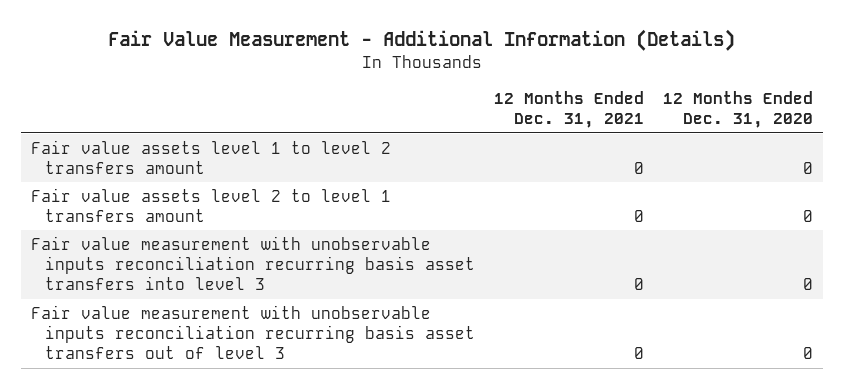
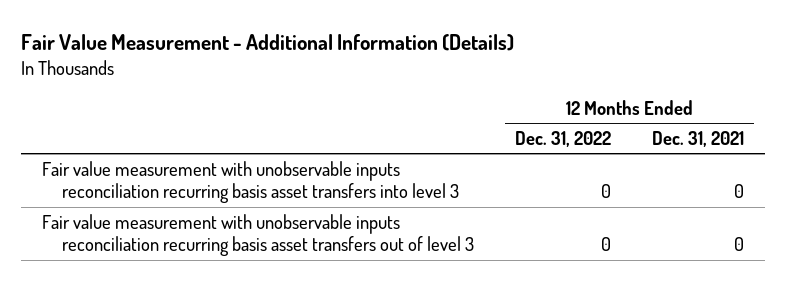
[662,90,813,129] 12 Months Ended Dec. 31, 2020 -> none
none -> [515,131,612,148] Dec. 31, 2022
[31,139,392,174] Fair value assets level 1 to level 2 transfers amount -> none
[31,187,392,222] Fair value assets level 2 to level 1 transfers amount -> none

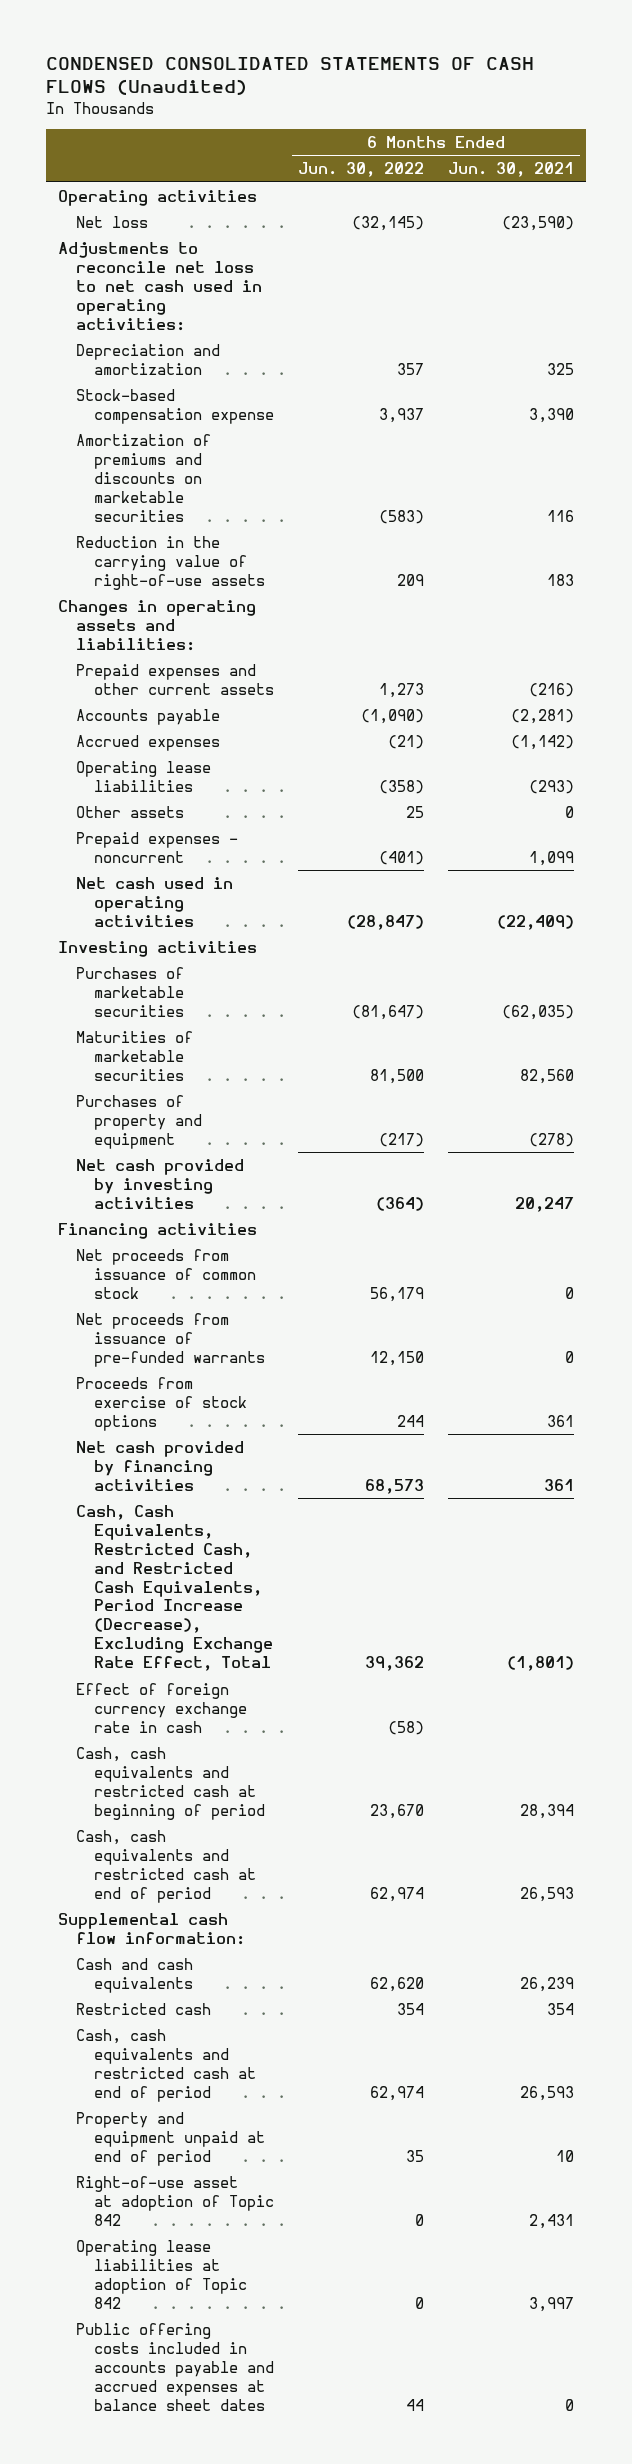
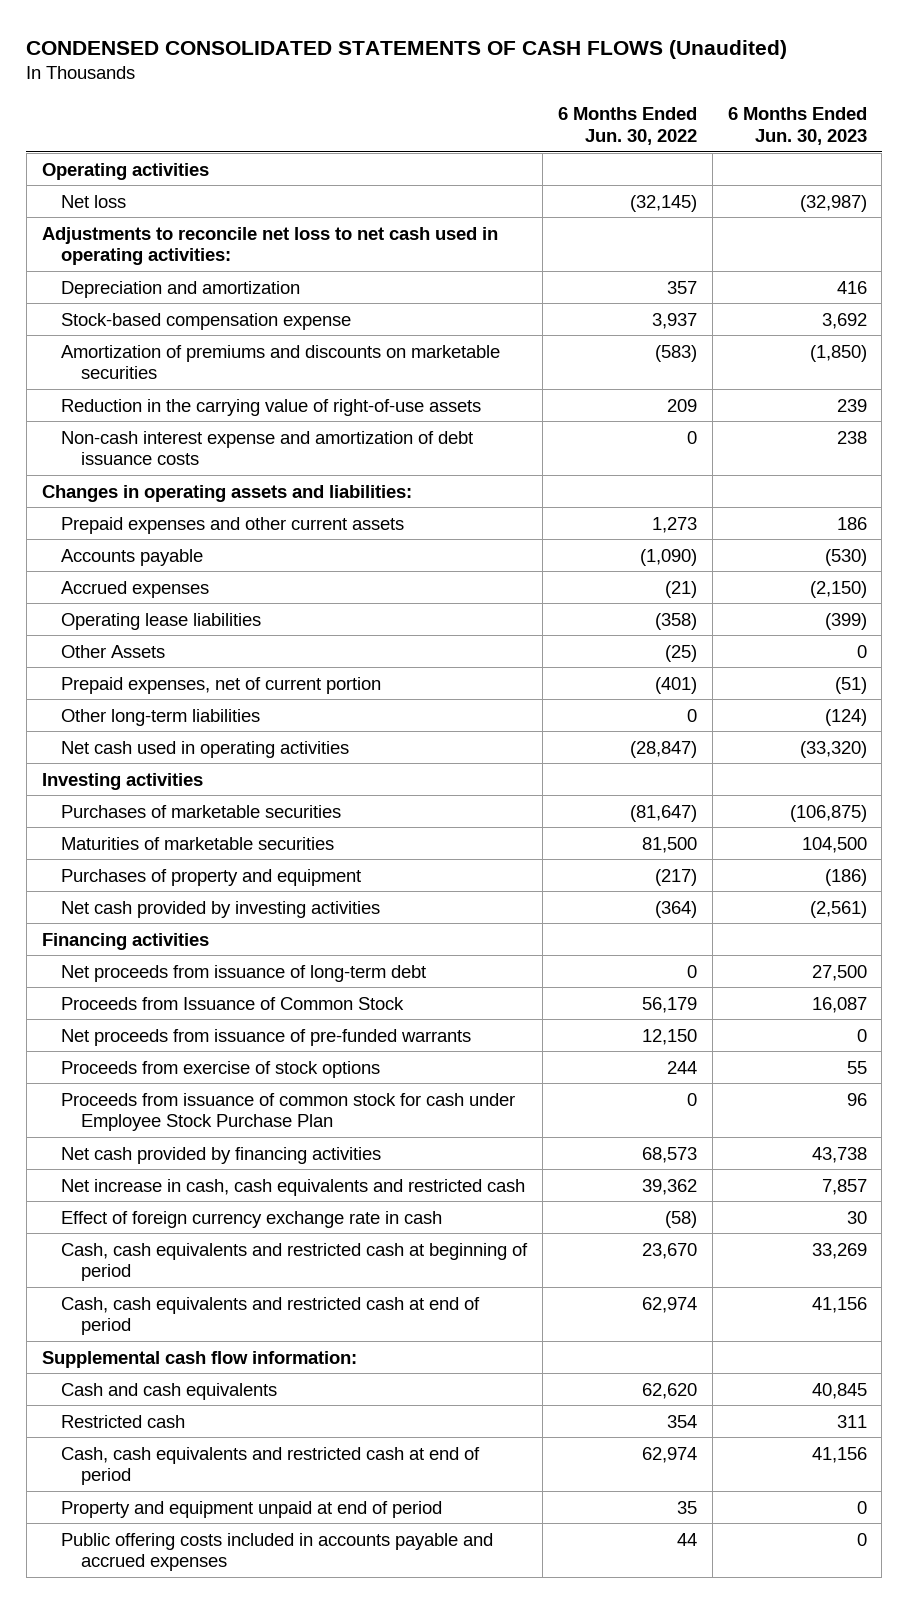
[447,162,574,178] Jun. 30, 2021 -> none
none -> [727,107,867,145] 6 Months Ended Jun. 30, 2023
none -> [61,430,474,466] Non-cash interest expense and amortization of debt issuance costs
[76,805,185,818] Other assets -> [61,644,166,658] Other Assets
[405,805,424,818] 25 -> [664,644,697,662] (25)
[76,831,239,863] Prepaid expenses - noncurrent -> [61,676,382,694] Prepaid expenses, net of current portion
none -> [61,708,261,726] Other long-term liabilities
none -> [61,964,427,982] Net proceeds from issuance of long-term debt
[76,1248,256,1299] Net proceeds from issuance of common stock -> [61,996,405,1010] Proceeds from Issuance of Common Stock
none -> [61,1092,516,1132] Proceeds from issuance of common stock for cash under Employee Stock Purchase Plan
[76,1504,273,1672] Cash, Cash Equivalents, Restricted Cash, and Restricted Cash Equivalents, Period Increase (Decrease), Excluding Exchange Rate Effect, Total -> [61,1178,526,1196] Net increase in cash, cash equivalents and restricted cash
[76,2175,274,2226] Right-of-use asset at adoption of Topic 842 -> none
[76,2239,247,2309] Operating lease liabilities at adoption of Topic 842 -> none
[76,2322,274,2411] Public offering costs included in accounts payable and accrued expenses at balance sheet dates -> [61,1532,494,1572] Public offering costs included in accounts payable and accrued expenses

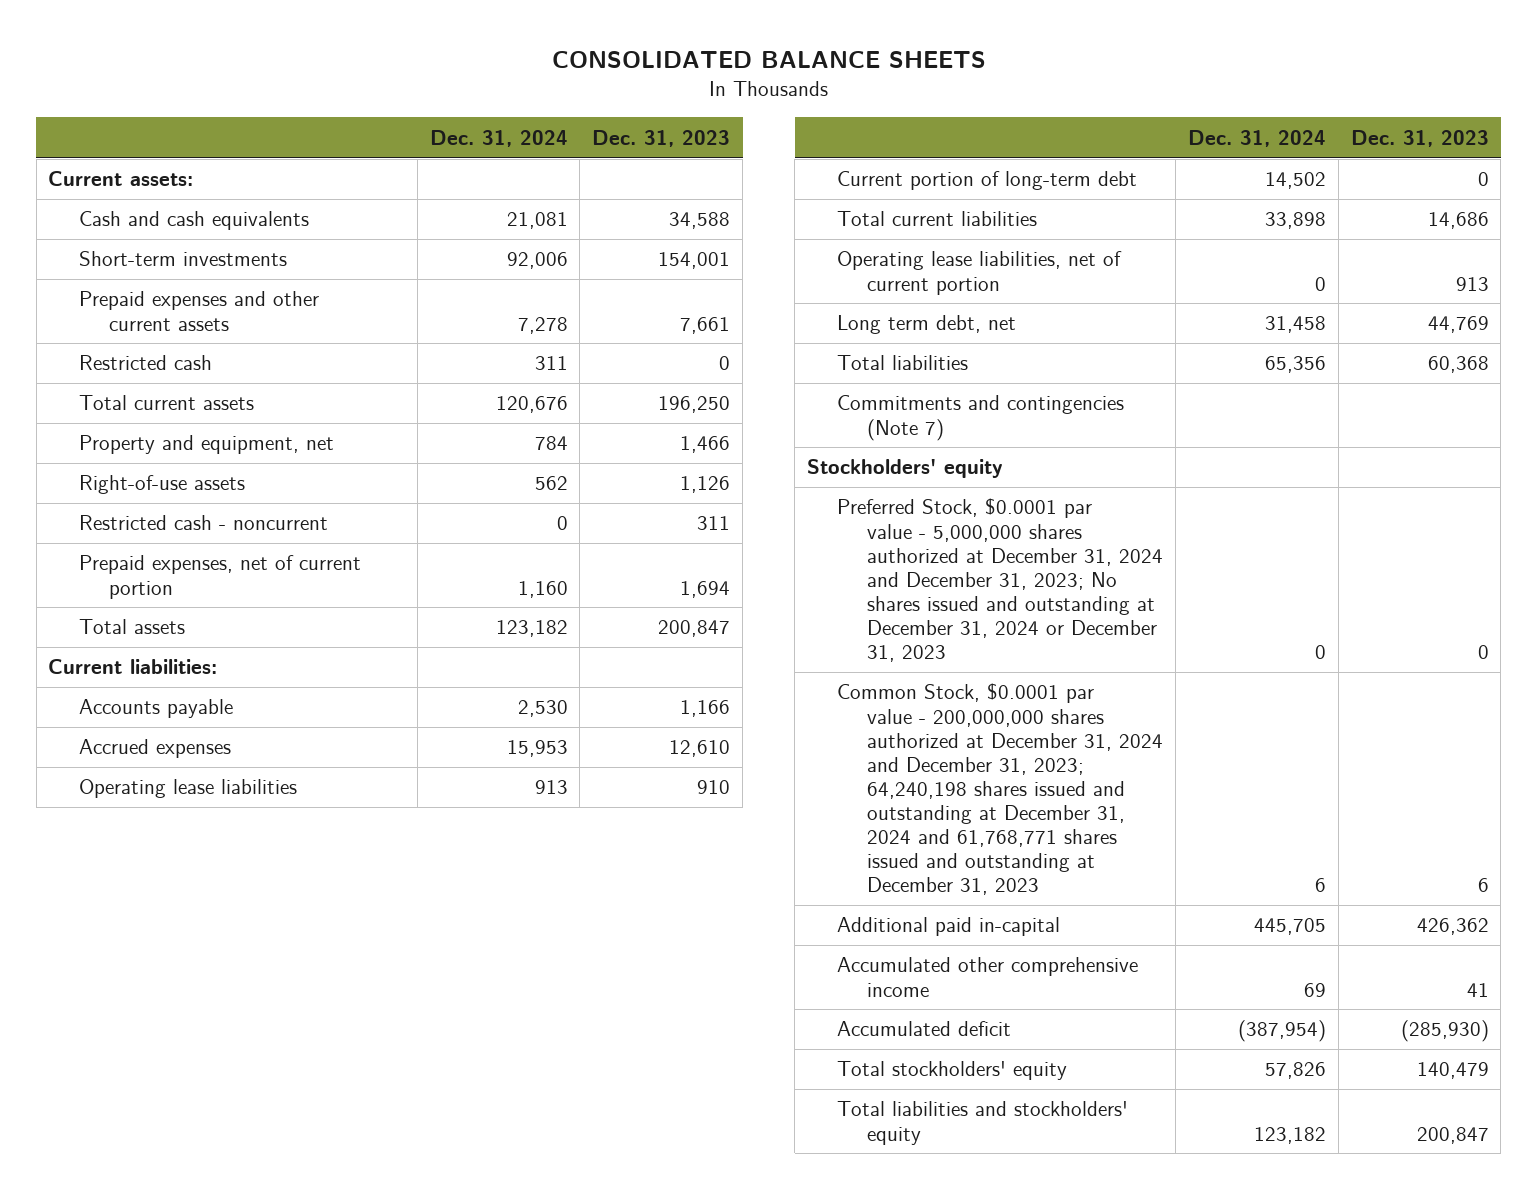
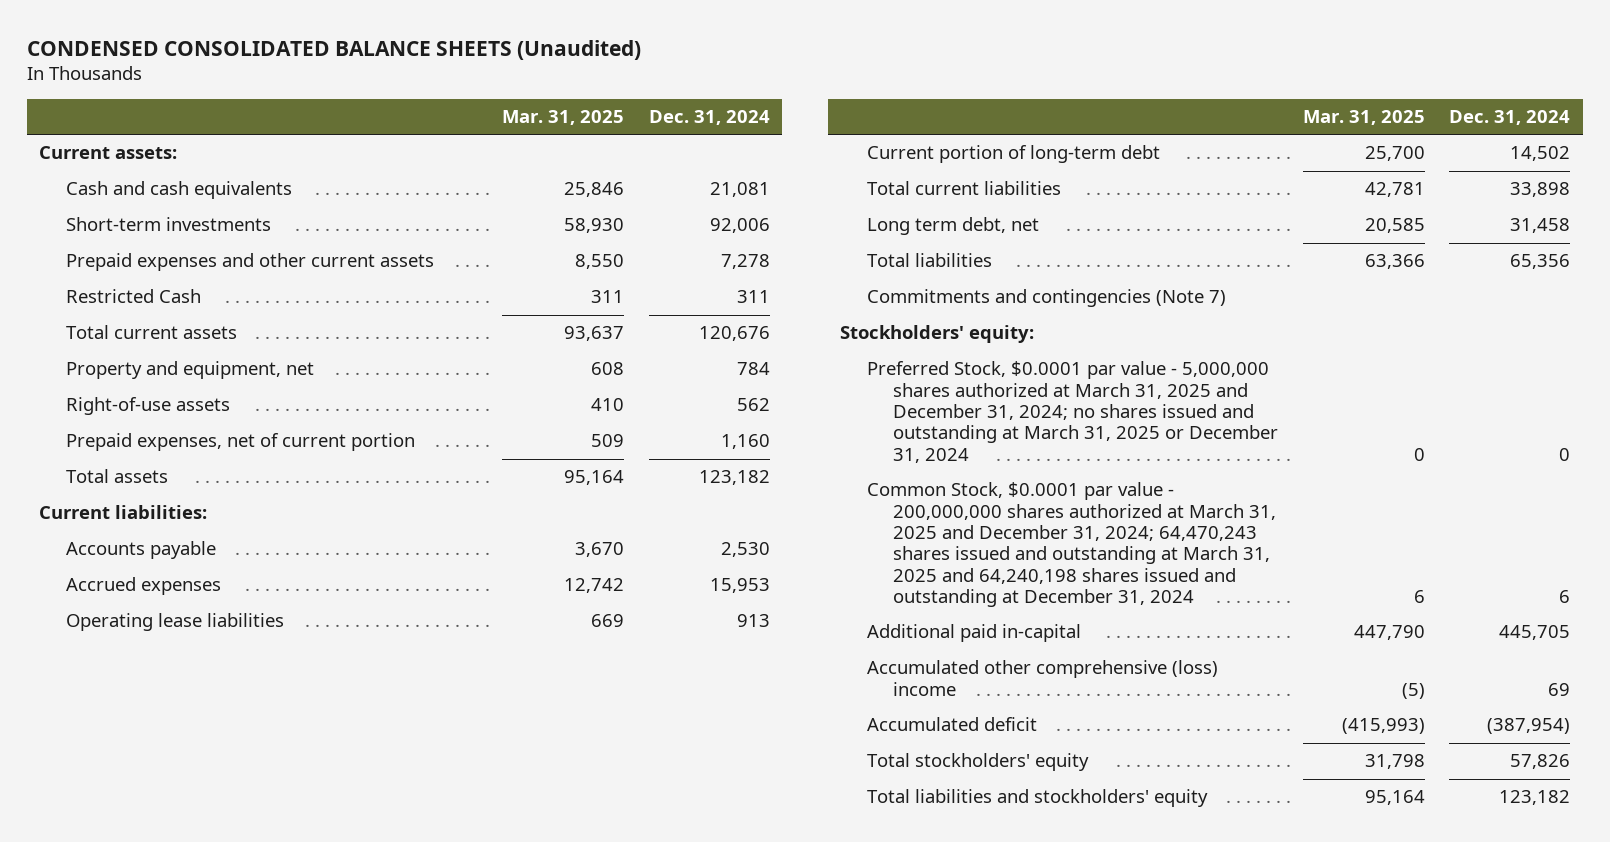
[551,51,986,69] CONSOLIDATED BALANCE SHEETS -> [27,39,642,60] CONDENSED CONSOLIDATED BALANCE SHEETS (Unaudited)
[592,129,731,147] Dec. 31, 2023 -> none
none -> [502,110,625,126] Mar. 31, 2025
[78,355,212,371] Restricted cash -> [66,289,202,304] Restricted Cash
[78,515,328,531] Restricted cash - noncurrent -> none
[837,251,1123,295] Operating lease liabilities, net of current portion -> none
[806,459,1003,479] Stockholders' equity -> [840,325,1035,344] Stockholders' equity:
[837,498,1164,662] Preferred Stock, $0.0001 par value - 5,000,000 shares authorized at December 31, 2024 and December 31, 2023; No shares issued and outstanding at December 31, 2024 or December 31, 2023 -> [866,361,1279,463] Preferred Stock, $0.0001 par value - 5,000,000 shares authorized at March 31, 2025 and December 31, 2024; no shares issued and outstanding at March 31, 2025 or December 31, 2024
[837,683,1164,895] Common Stock, $0.0001 par value - 200,000,000 shares authorized at December 31, 2024 and December 31, 2023; 64,240,198 shares issued and outstanding at December 31, 2024 and 61,768,771 shares issued and outstanding at December 31, 2023 -> [866,482,1277,608] Common Stock, $0.0001 par value - 200,000,000 shares authorized at March 31, 2025 and December 31, 2024; 64,470,243 shares issued and outstanding at March 31, 2025 and 64,240,198 shares issued and outstanding at December 31, 2024
[837,957,1139,997] Accumulated other comprehensive income -> [866,660,1218,696] Accumulated other comprehensive (loss) income

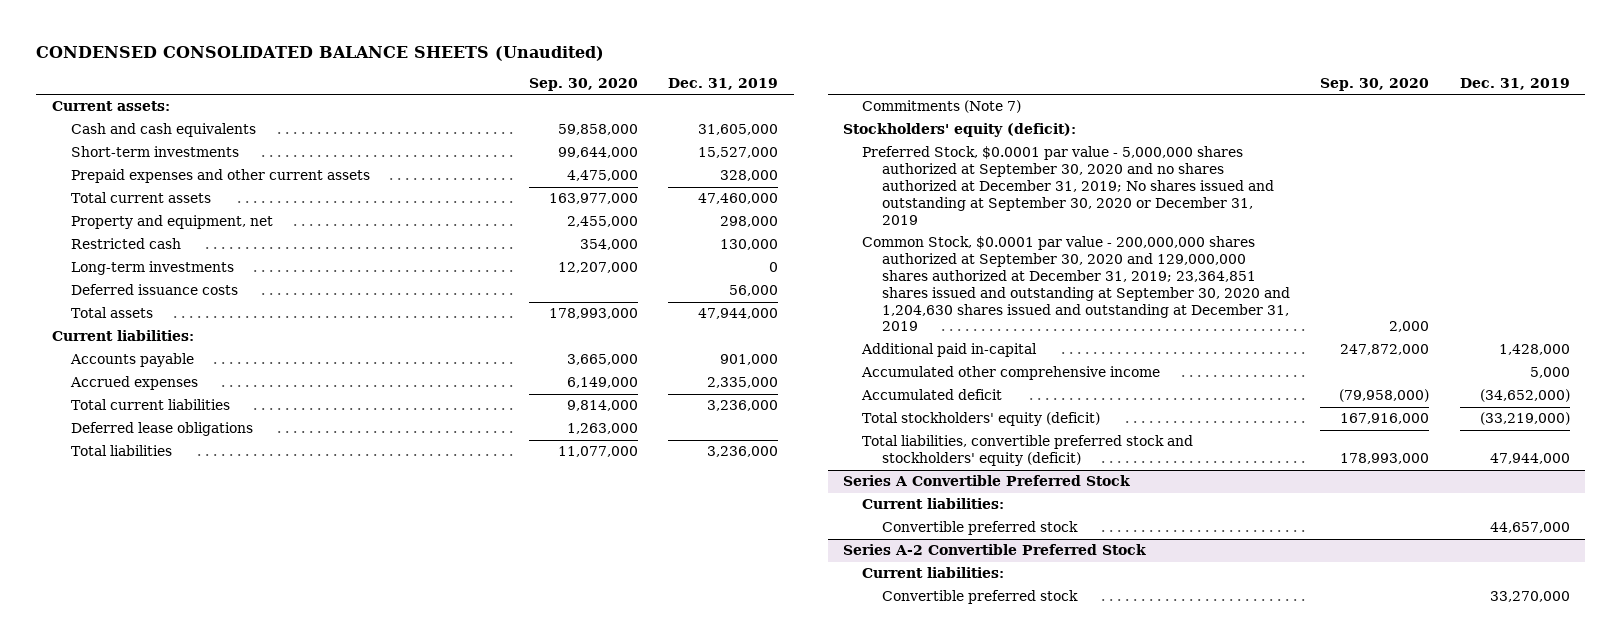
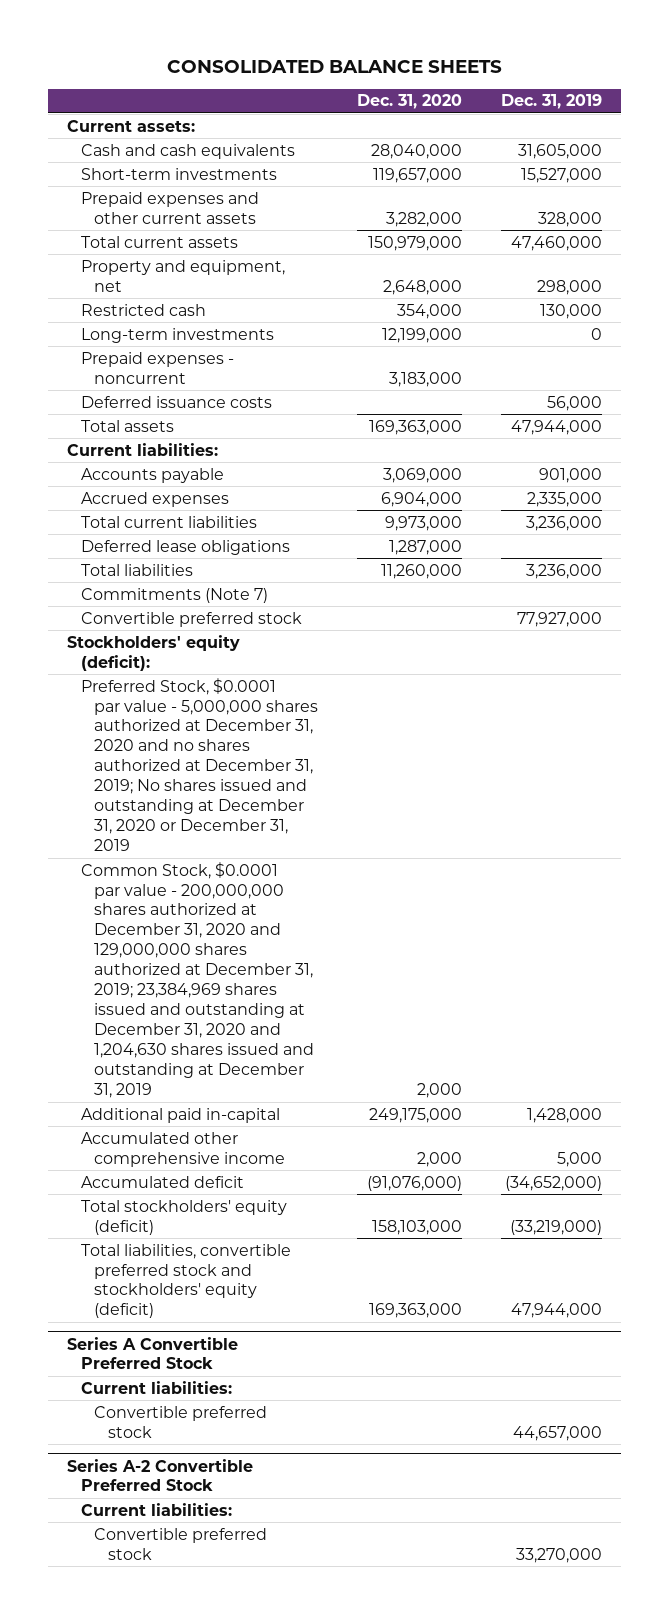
[36,45,605,61] CONDENSED CONSOLIDATED BALANCE SHEETS (Unaudited) -> [166,59,502,73] CONSOLIDATED BALANCE SHEETS
[528,77,638,91] Sep. 30, 2020 -> none
none -> [357,94,463,110] Dec. 31, 2020
none -> [80,351,234,384] Prepaid expenses - noncurrent
none -> [80,611,302,627] Convertible preferred stock
[862,146,1274,225] Preferred Stock, $0.0001 par value - 5,000,000 shares authorized at September 30, 2020 and no shares authorized at December 31, 2019; No shares issued and outstanding at September 30, 2020 or December 31, 2019 -> [80,677,319,852] Preferred Stock, $0.0001 par value - 5,000,000 shares authorized at December 31, 2020 and no shares authorized at December 31, 2019; No shares issued and outstanding at December 31, 2020 or December 31, 2019
[862,236,1290,332] Common Stock, $0.0001 par value - 200,000,000 shares authorized at September 30, 2020 and 129,000,000 shares authorized at December 31, 2019; 23,364,851 shares issued and outstanding at September 30, 2020 and 1,204,630 shares issued and outstanding at December 31, 2019 -> [80,861,315,1099] Common Stock, $0.0001 par value - 200,000,000 shares authorized at December 31, 2020 and 129,000,000 shares authorized at December 31, 2019; 23,384,969 shares issued and outstanding at December 31, 2020 and 1,204,630 shares issued and outstanding at December 31, 2019

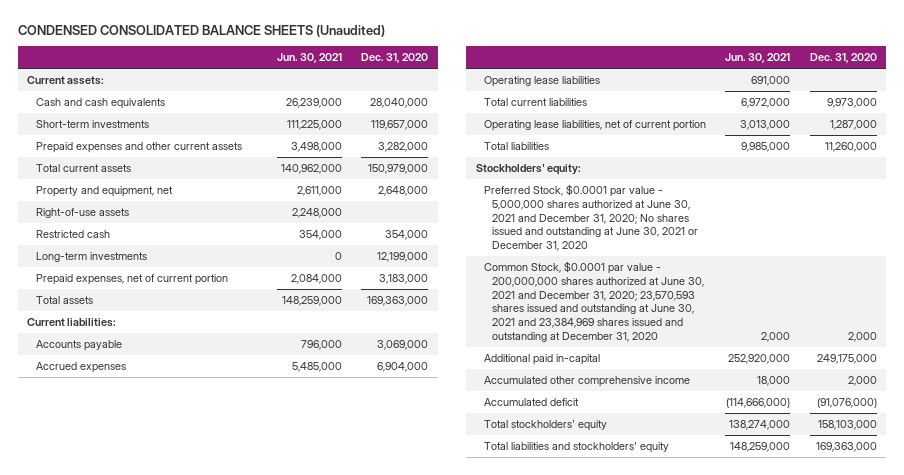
[166,59,502,73] CONSOLIDATED BALANCE SHEETS -> [17,25,385,38] CONDENSED CONSOLIDATED BALANCE SHEETS (Unaudited)
[501,94,603,110] Dec. 31, 2019 -> none
none -> [276,53,342,64] Jun. 30, 2021
none -> [35,208,129,219] Right-of-use assets
[80,395,272,408] Deferred issuance costs -> none
[80,351,234,384] Prepaid expenses - noncurrent -> [35,274,228,286] Prepaid expenses, net of current portion
none -> [483,76,600,88] Operating lease liabilities
[80,539,290,555] Deferred lease obligations -> [483,120,706,132] Operating lease liabilities, net of current portion
[80,587,268,603] Commitments (Note 7) -> none
[80,611,302,627] Convertible preferred stock -> none
[67,634,241,671] Stockholders' equity (deficit): -> [475,164,581,176] Stockholders' equity:
[80,677,319,852] Preferred Stock, $0.0001 par value - 5,000,000 shares authorized at December 31, 2020 and no shares authorized at December 31, 2019; No shares issued and outstanding at December 31, 2020 or December 31, 2019 -> [483,184,698,251] Preferred Stock, $0.0001 par value - 5,000,000 shares authorized at June 30, 2021 and December 31, 2020; No shares issued and outstanding at June 30, 2021 or December 31, 2020
[80,861,315,1099] Common Stock, $0.0001 par value - 200,000,000 shares authorized at December 31, 2020 and 129,000,000 shares authorized at December 31, 2019; 23,384,969 shares issued and outstanding at December 31, 2020 and 1,204,630 shares issued and outstanding at December 31, 2019 -> [483,261,704,342] Common Stock, $0.0001 par value - 200,000,000 shares authorized at June 30, 2021 and December 31, 2020; 23,570,593 shares issued and outstanding at June 30, 2021 and 23,384,969 shares issued and outstanding at December 31, 2020
[67,1336,239,1370] Series A Convertible Preferred Stock -> none
[80,1380,232,1394] Current liabilities: -> none
[94,1405,268,1438] Convertible preferred stock -> none
[67,1458,254,1492] Series A-2 Convertible Preferred Stock -> none
[80,1502,232,1516] Current liabilities: -> none
[94,1527,268,1560] Convertible preferred stock -> none
[80,1199,287,1235] Total stockholders' equity (deficit) -> [483,420,607,432] Total stockholders' equity
[80,1243,291,1319] Total liabilities, convertible preferred stock and stockholders' equity (deficit) -> [483,442,669,454] Total liabilities and stockholders' equity

